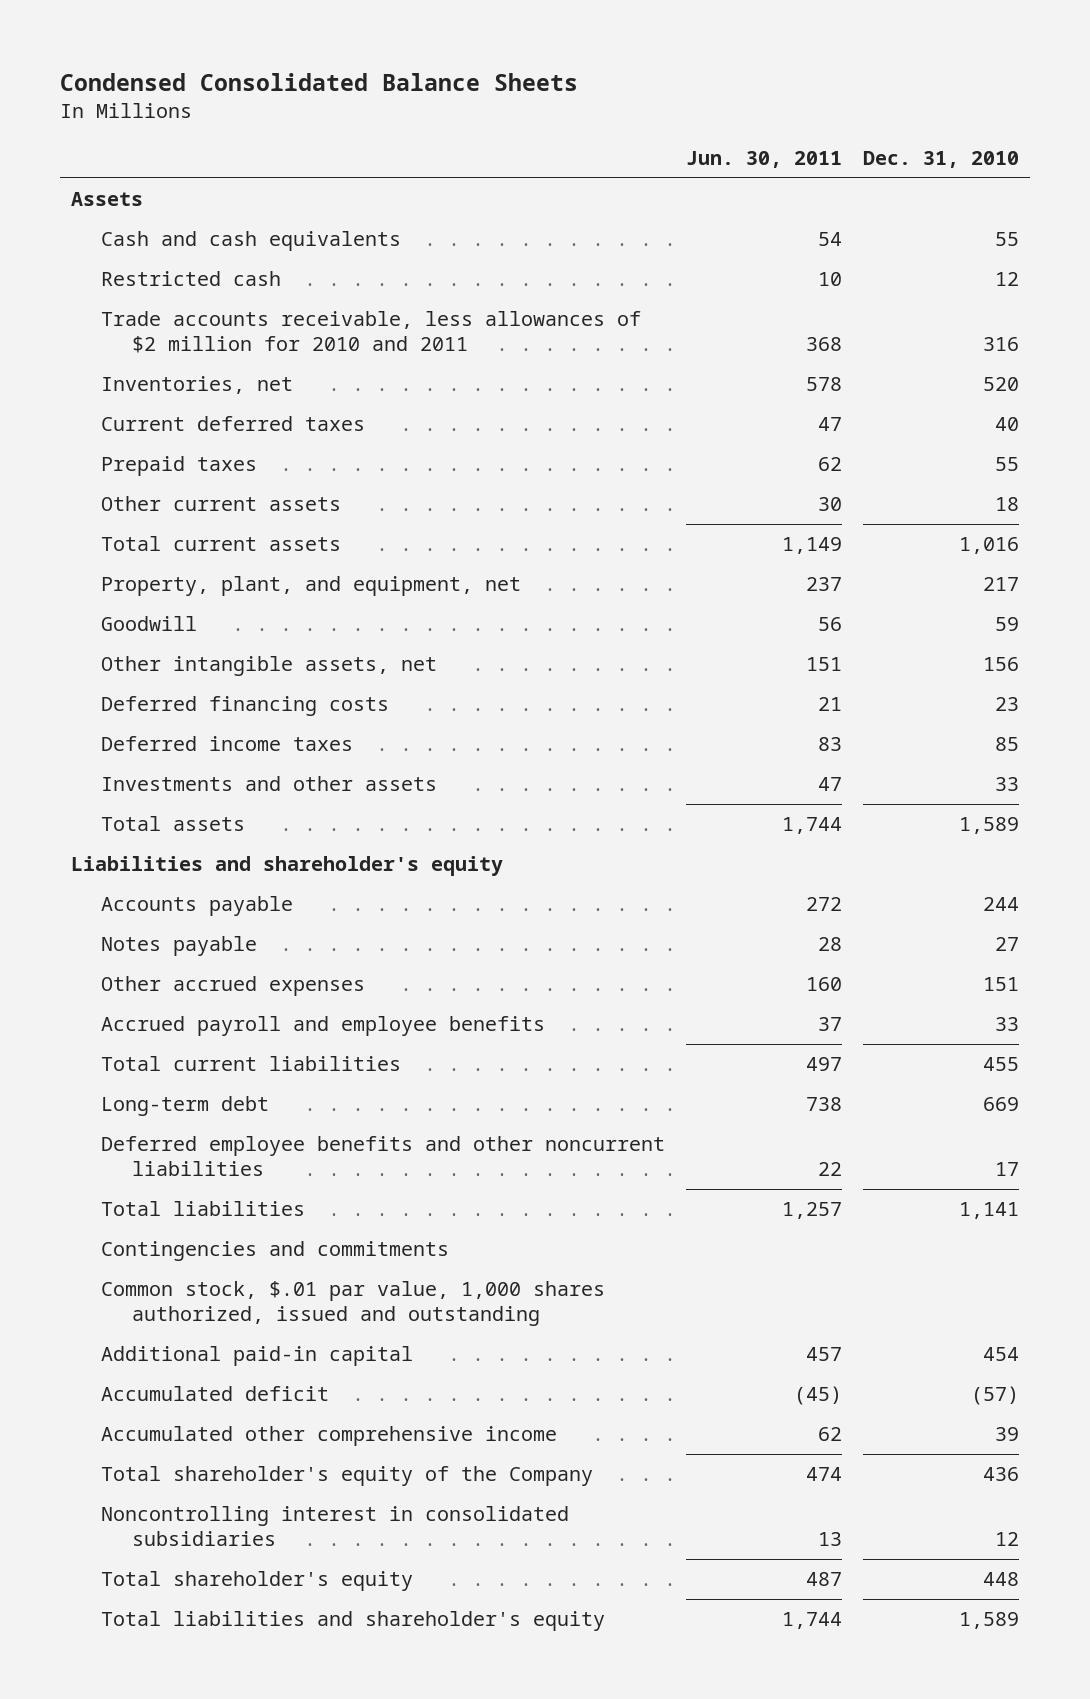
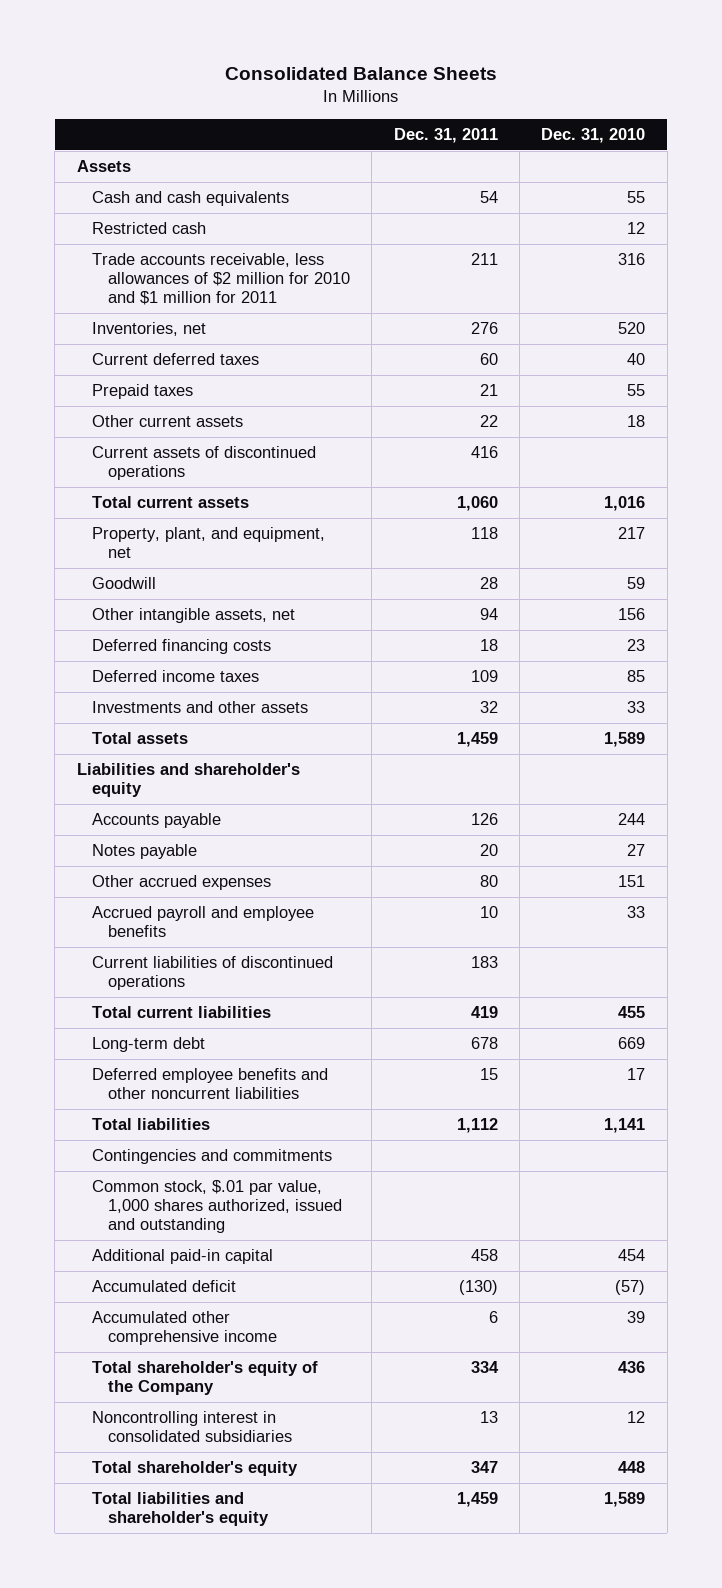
[60,73,579,92] Condensed Consolidated Balance Sheets -> [225,67,498,81] Consolidated Balance Sheets
[686,151,843,169] Jun. 30, 2011 -> none
none -> [393,127,498,143] Dec. 31, 2011
[101,311,642,354] Trade accounts receivable, less allowances of $2 million for 2010 and 2011 -> [92,253,350,306] Trade accounts receivable, less allowances of $2 million for 2010 and $1 million for 2011
none -> [92,446,317,481] Current assets of discontinued operations
none -> [92,956,334,991] Current liabilities of discontinued operations

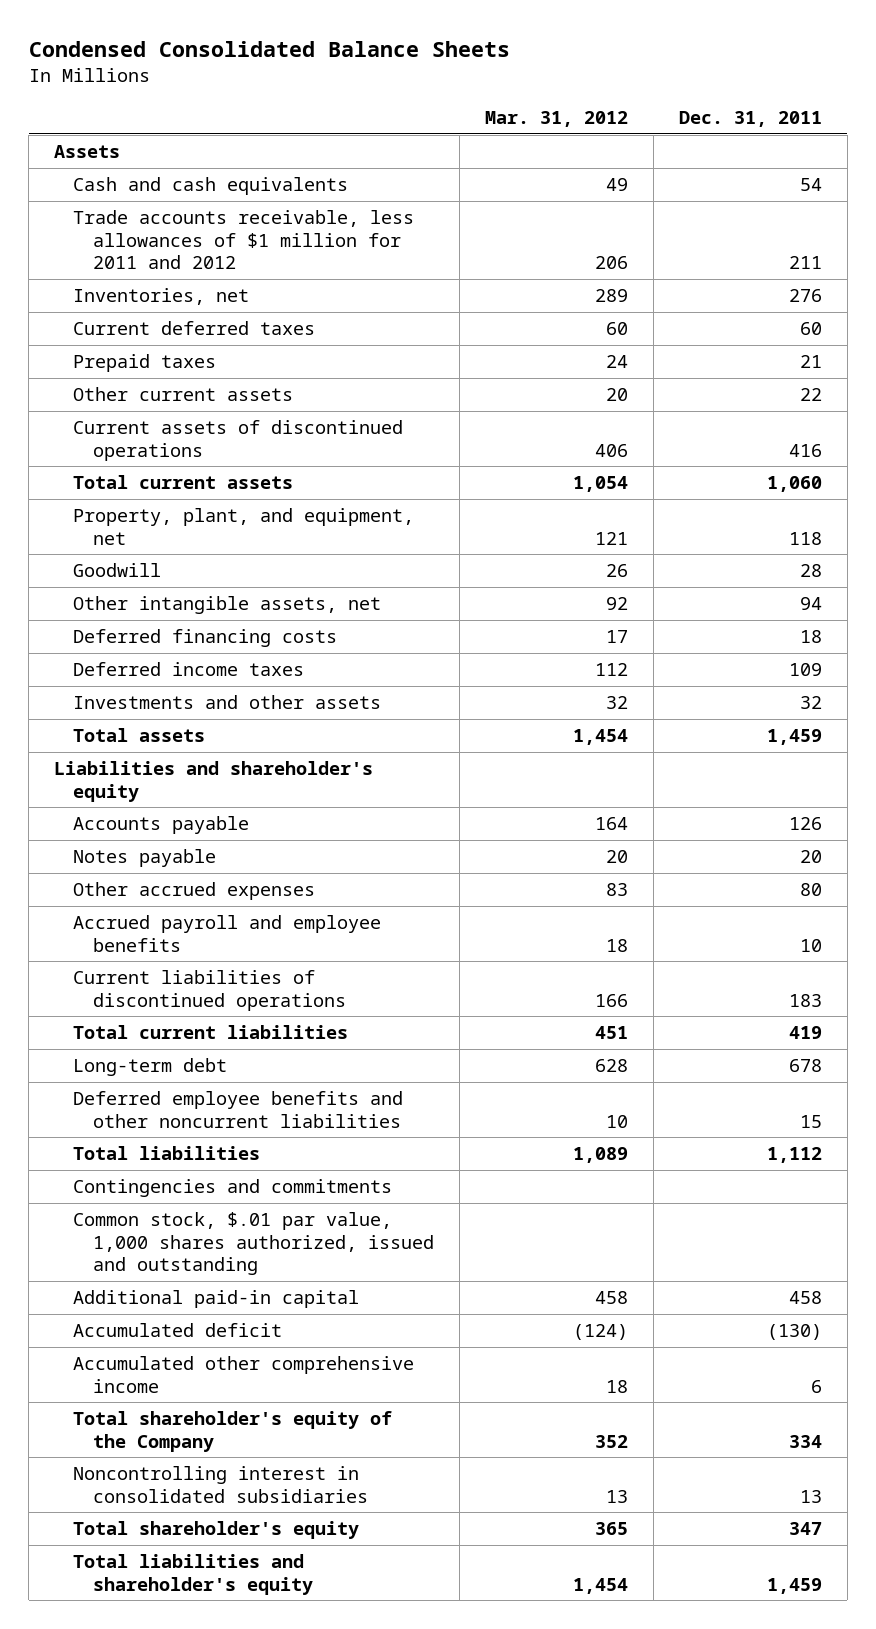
[225,67,498,81] Consolidated Balance Sheets -> [28,41,510,58] Condensed Consolidated Balance Sheets
[541,127,646,143] Dec. 31, 2010 -> none
none -> [484,111,628,128] Mar. 31, 2012
[92,222,207,235] Restricted cash -> none
[92,253,350,306] Trade accounts receivable, less allowances of $2 million for 2010 and $1 million for 2011 -> [73,210,415,270] Trade accounts receivable, less allowances of $1 million for 2011 and 2012

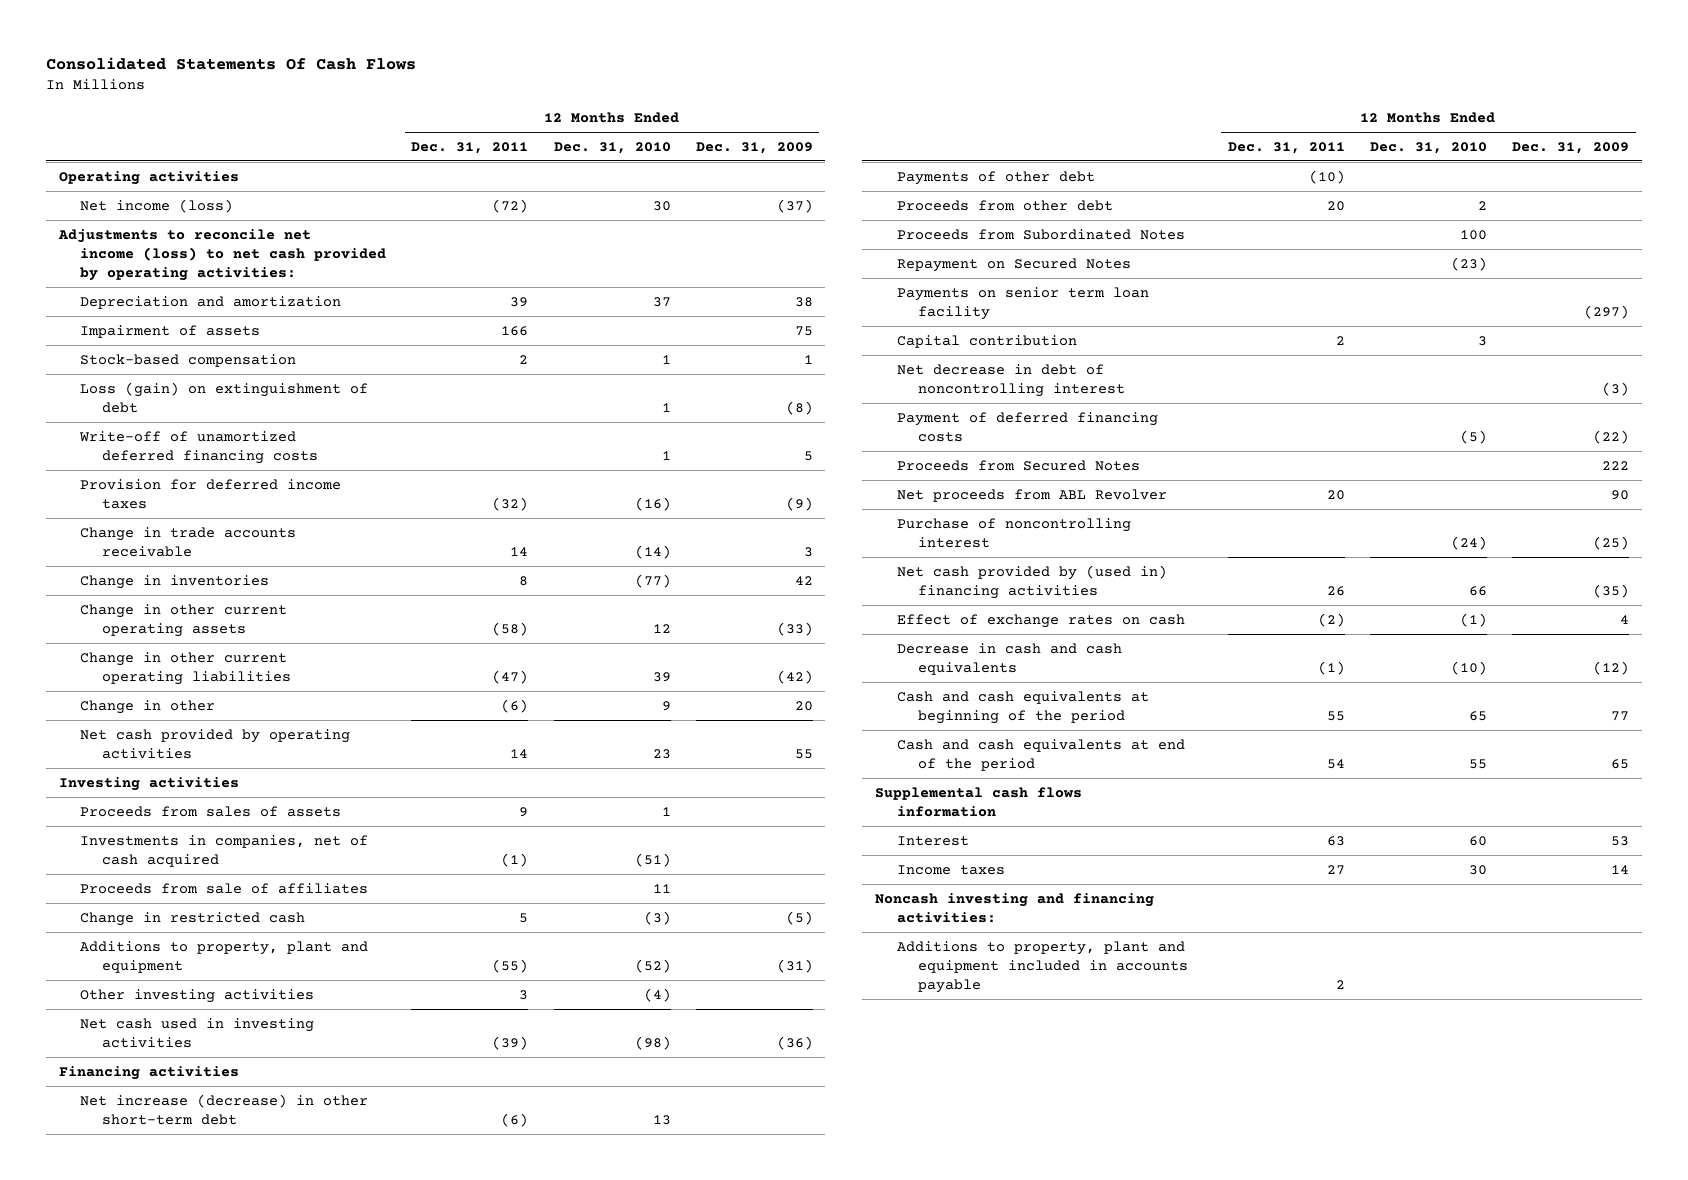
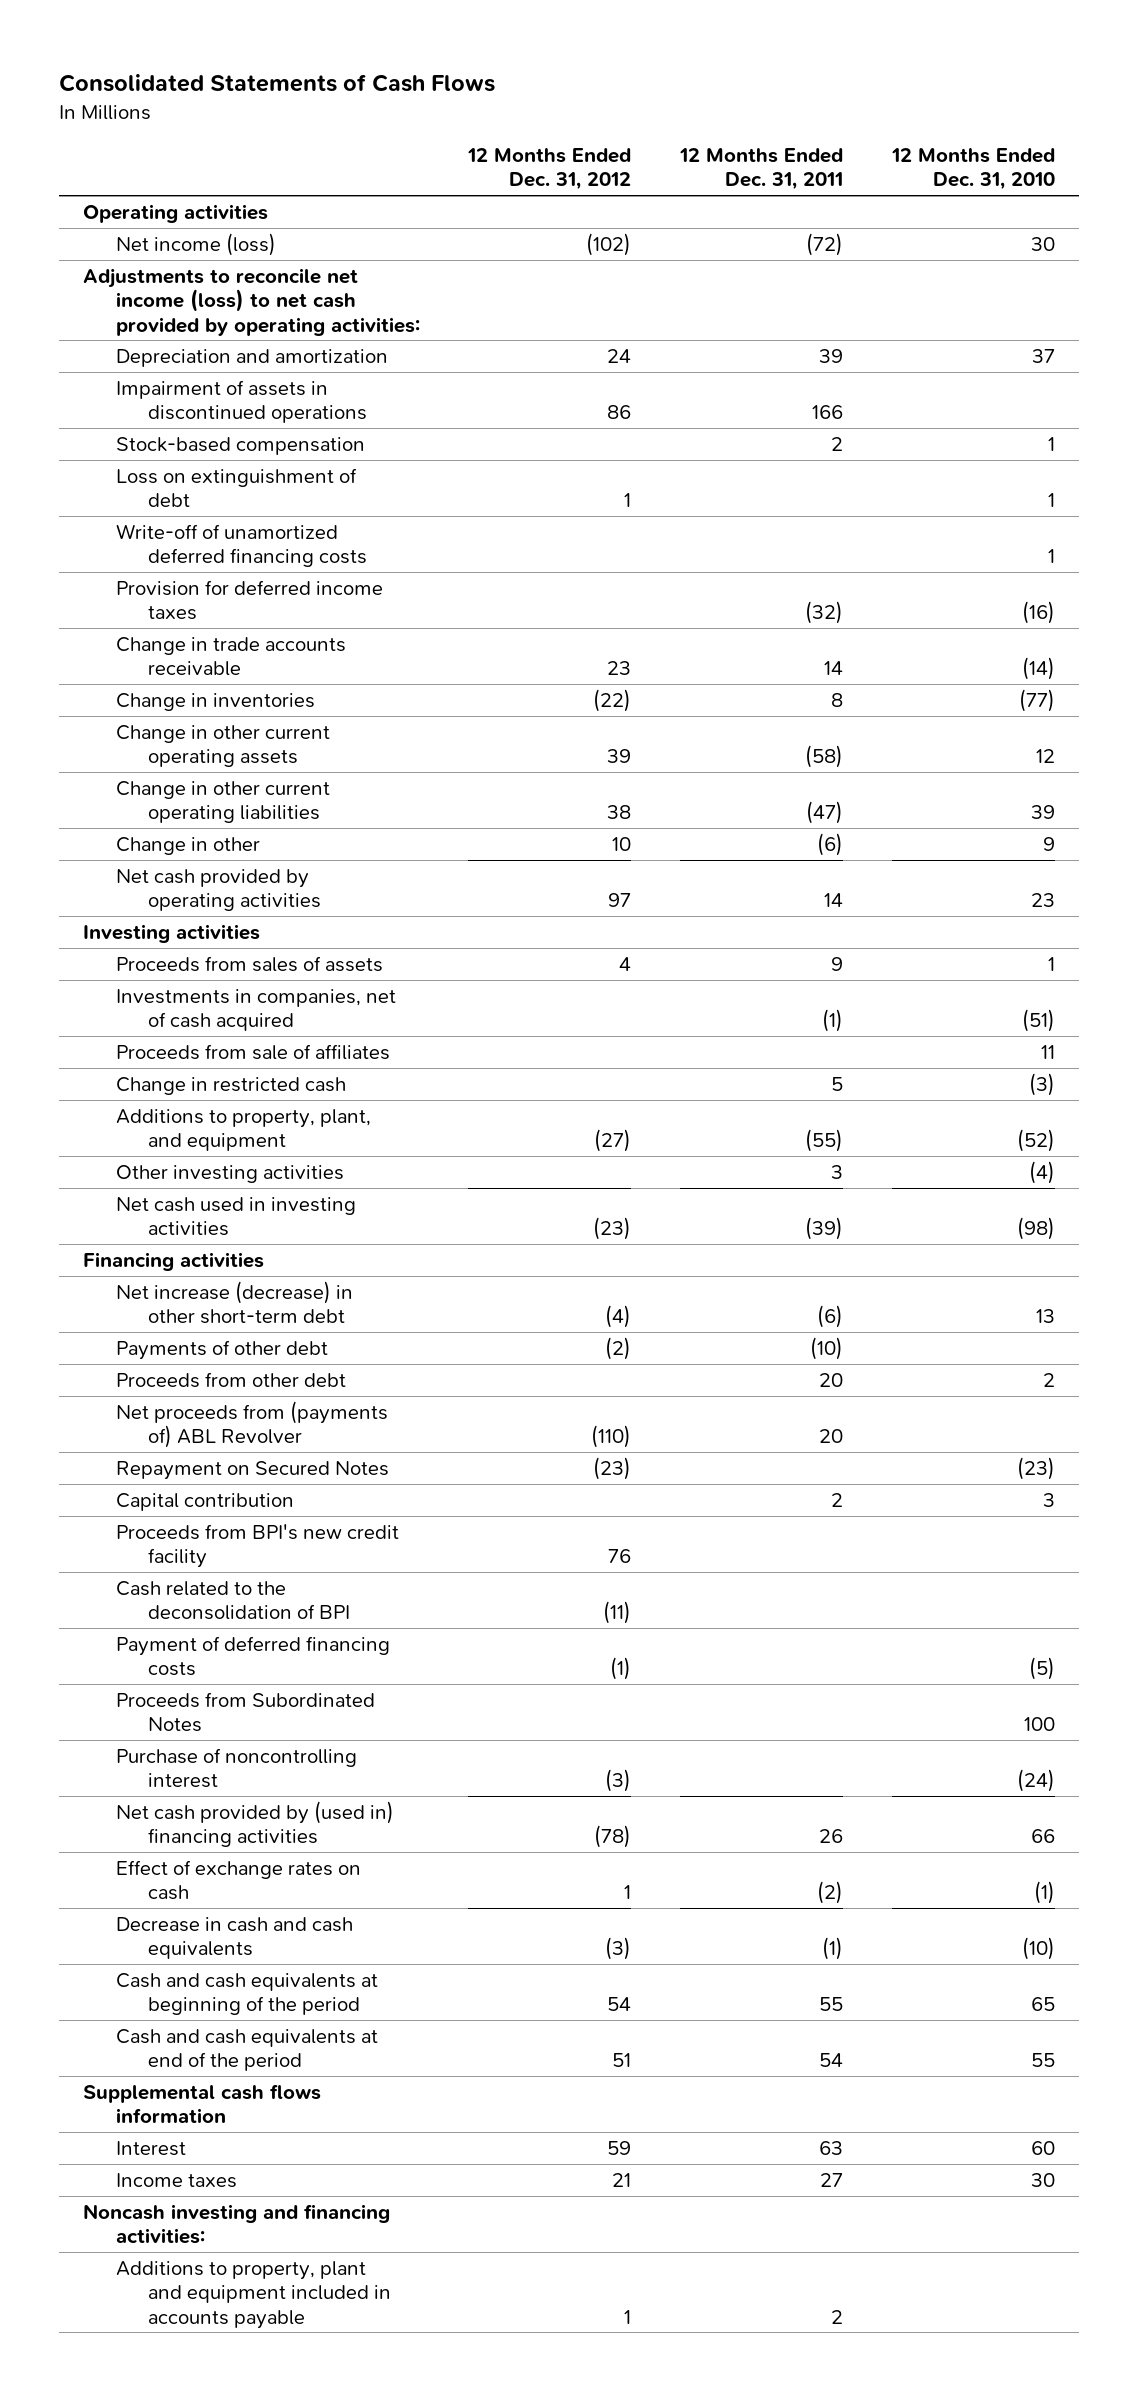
[46,57,417,71] Consolidated Statements Of Cash Flows -> [59,73,496,92] Consolidated Statements of Cash Flows
[695,141,813,154] Dec. 31, 2009 -> none
none -> [467,147,632,191] 12 Months Ended Dec. 31, 2012
[80,324,261,338] Impairment of assets -> [115,379,368,424] Impairment of assets in discontinued operations
[80,381,369,413] Loss (gain) on extinguishment of debt -> [115,467,357,508] Loss on extinguishment of debt
[80,940,369,973] Additions to property, plant and equipment -> [115,1108,371,1152] Additions to property, plant, and equipment
none -> [115,1400,388,1449] Net proceeds from (payments of) ABL Revolver
[896,286,1149,320] Payments on senior term loan facility -> none
[896,363,1126,397] Net decrease in debt of noncontrolling interest -> none
none -> [115,1523,399,1569] Proceeds from BPI's new credit facility
none -> [115,1580,351,1621] Cash related to the deconsolidation of BPI
[896,459,1140,471] Proceeds from Secured Notes -> none
[896,488,1167,502] Net proceeds from ABL Revolver -> none
[896,228,1185,240] Proceeds from Subordinated Notes -> [115,1691,375,1733] Proceeds from Subordinated Notes

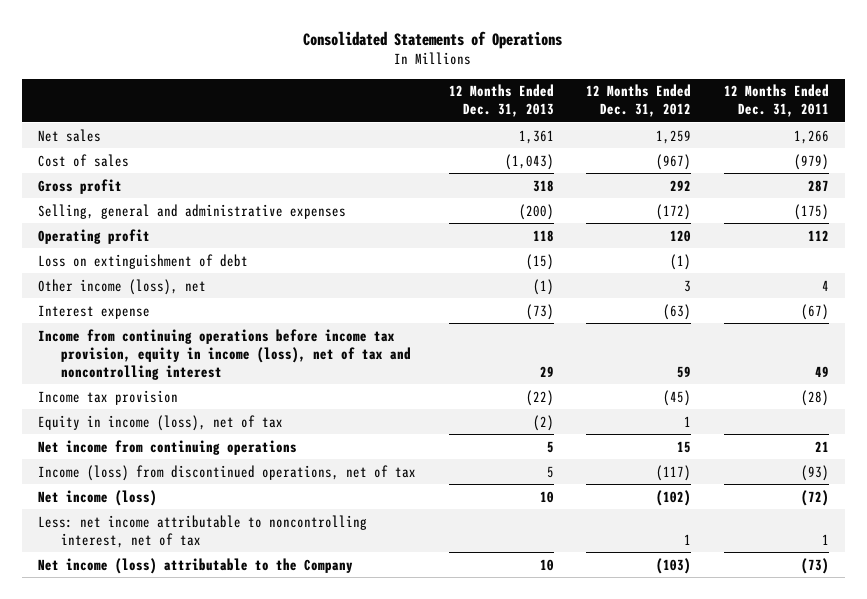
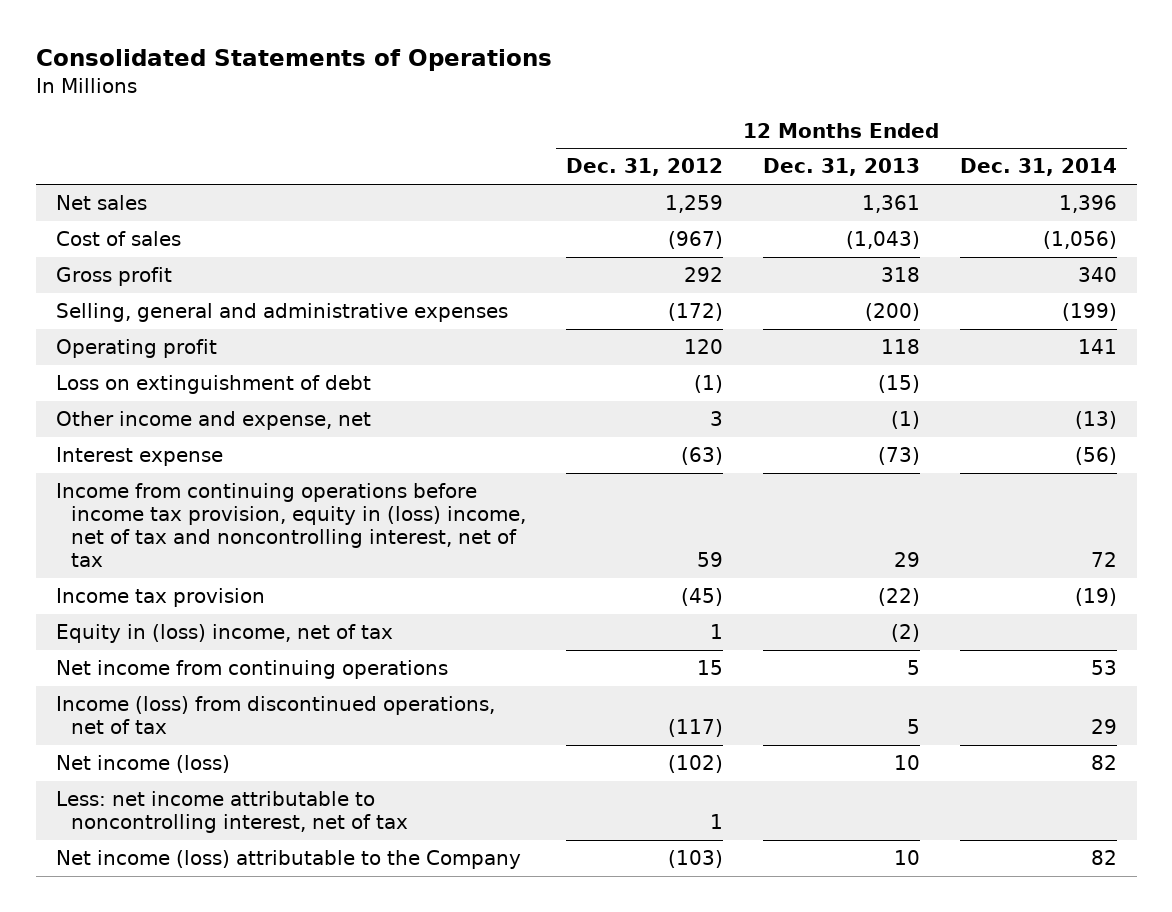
[723,84,829,118] 12 Months Ended Dec. 31, 2011 -> none
none -> [959,158,1117,177] Dec. 31, 2014
[38,278,207,295] Other income (loss), net -> [55,411,371,431] Other income and expense, net
[38,328,411,380] Income from continuing operations before income tax provision, equity in income (loss), net of tax and noncontrolling interest -> [55,483,526,567] Income from continuing operations before income tax provision, equity in (loss) income, net of tax and noncontrolling interest, net of tax
[38,414,284,431] Equity in income (loss), net of tax -> [55,624,393,644] Equity in (loss) income, net of tax

